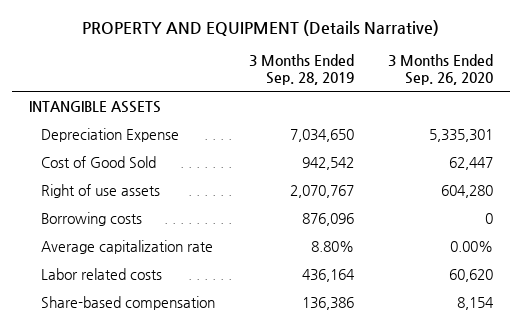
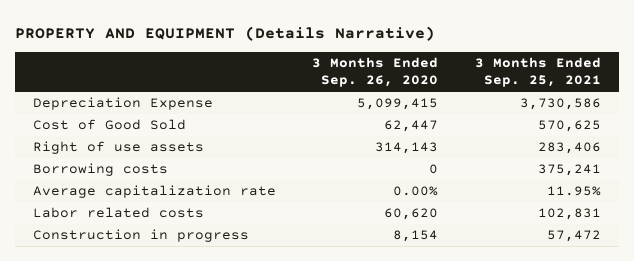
[249,53,355,85] 3 Months Ended Sep. 28, 2019 -> none
none -> [474,57,601,88] 3 Months Ended Sep. 25, 2021
[28,100,161,113] INTANGIBLE ASSETS -> none
[429,128,494,142] 5,335,301 -> [357,98,439,111] 5,099,415
[441,184,494,198] 604,280 -> [375,142,439,155] 314,143
[40,295,215,310] Share-based compensation -> [33,229,250,243] Construction in progress

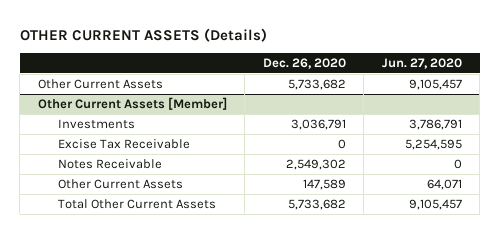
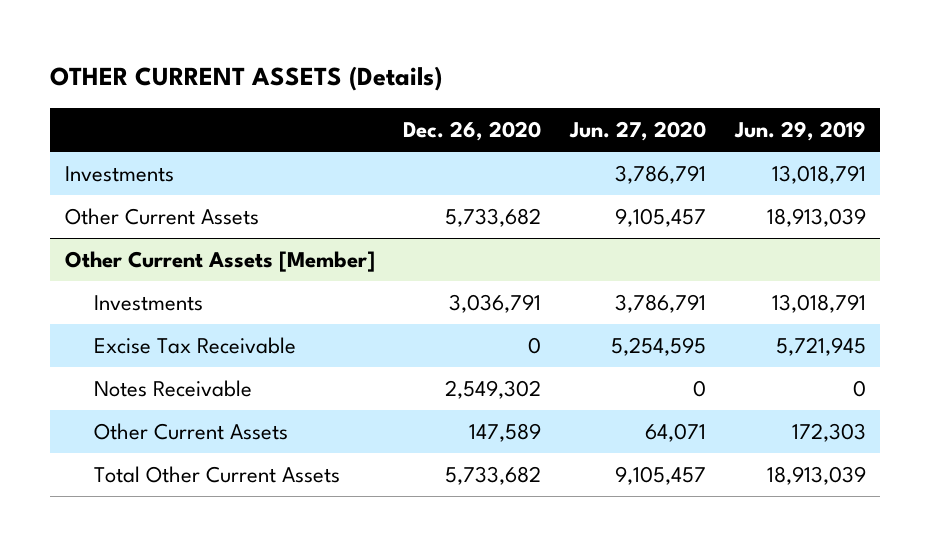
none -> [733,120,866,141] Jun. 29, 2019
none -> [64,166,174,183] Investments

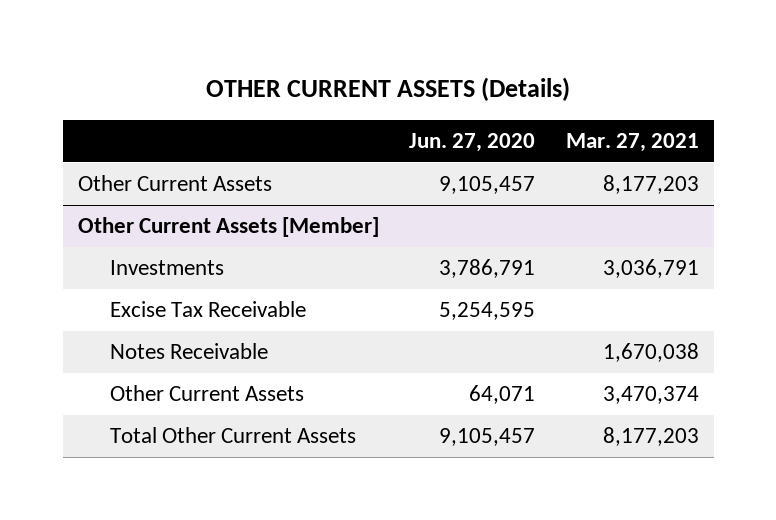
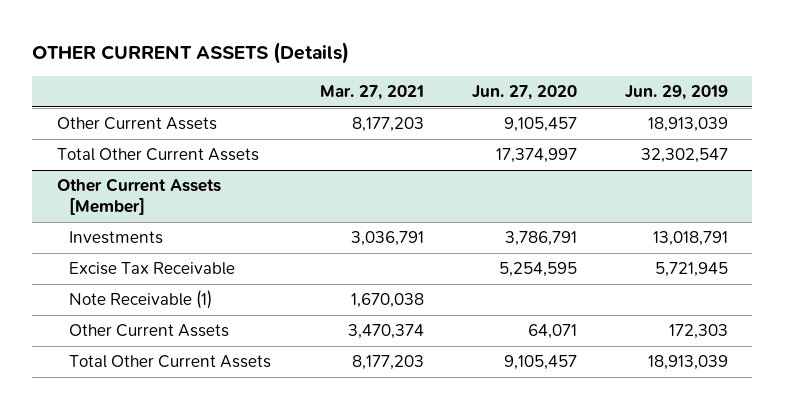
none -> [625,85,729,101] Jun. 29, 2019
none -> [56,148,259,162] Total Other Current Assets
[109,343,268,360] Notes Receivable -> [69,290,213,310] Note Receivable (1)

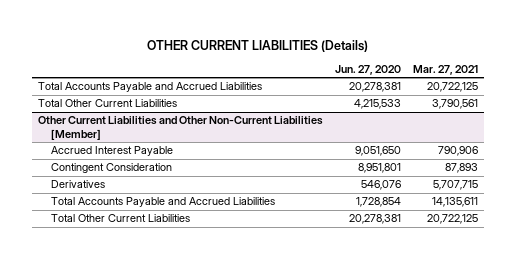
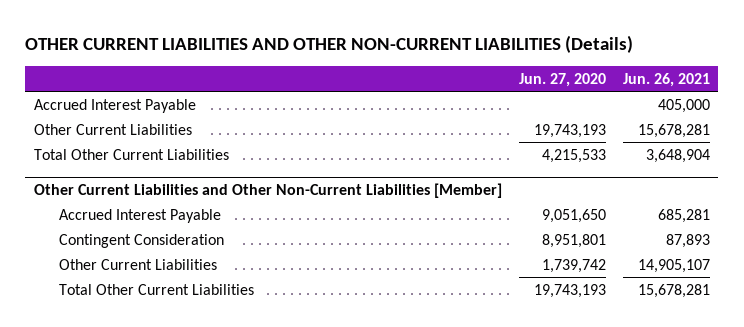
[147,39,369,52] OTHER CURRENT LIABILITIES (Details) -> [25,35,634,54] OTHER CURRENT LIABILITIES AND OTHER NON-CURRENT LIABILITIES (Details)
[412,64,478,75] Mar. 27, 2021 -> none
none -> [622,72,710,87] Jun. 26, 2021
[38,82,263,93] Total Accounts Payable and Accrued Liabilities -> none
none -> [33,98,196,113] Accrued Interest Payable
none -> [33,123,192,135] Other Current Liabilities
[51,180,106,189] Derivatives -> none
[51,197,276,208] Total Accounts Payable and Accrued Liabilities -> none
none -> [58,258,217,270] Other Current Liabilities
[349,214,402,225] 20,278,381 -> [533,283,606,298] 19,743,193

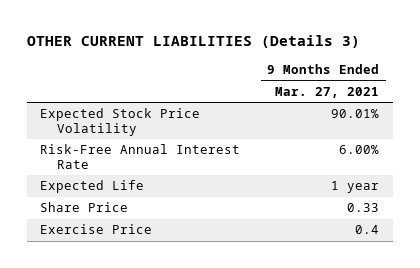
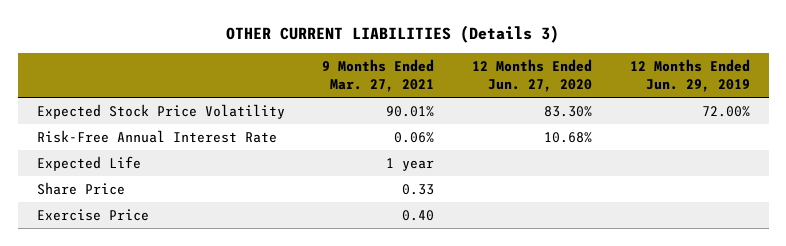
none -> [472,59,593,92] 12 Months Ended Jun. 27, 2020
none -> [629,59,750,92] 12 Months Ended Jun. 29, 2019
[339,145,380,155] 6.00% -> [394,132,435,144] 0.06%
[355,225,380,235] 0.4 -> [402,210,435,222] 0.40

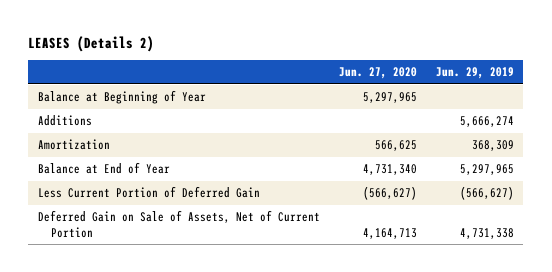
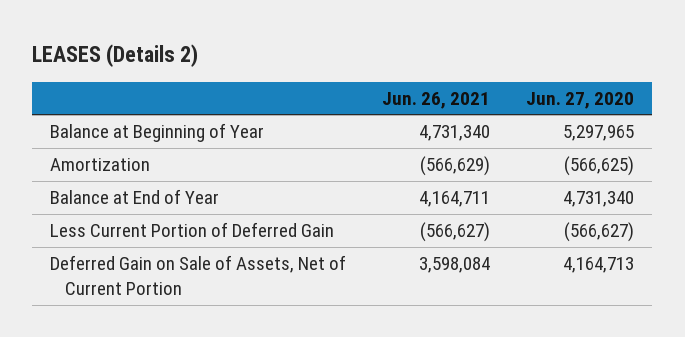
[435,67,514,80] Jun. 29, 2019 -> none
none -> [382,91,491,109] Jun. 26, 2021
[37,115,92,127] Additions -> none
[374,140,417,152] 566,625 -> [564,156,635,177] (566,625)

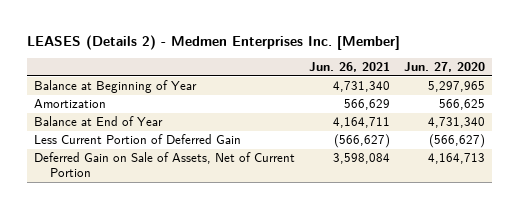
[32,44,199,68] LEASES (Details 2) -> [26,34,400,50] LEASES (Details 2) - Medmen Enterprises Inc. [Member]
[420,156,491,177] (566,629) -> [344,99,391,111] 566,629
[564,156,635,177] (566,625) -> [439,99,486,111] 566,625

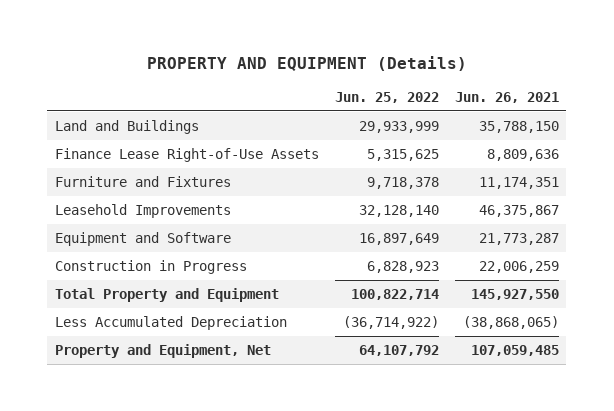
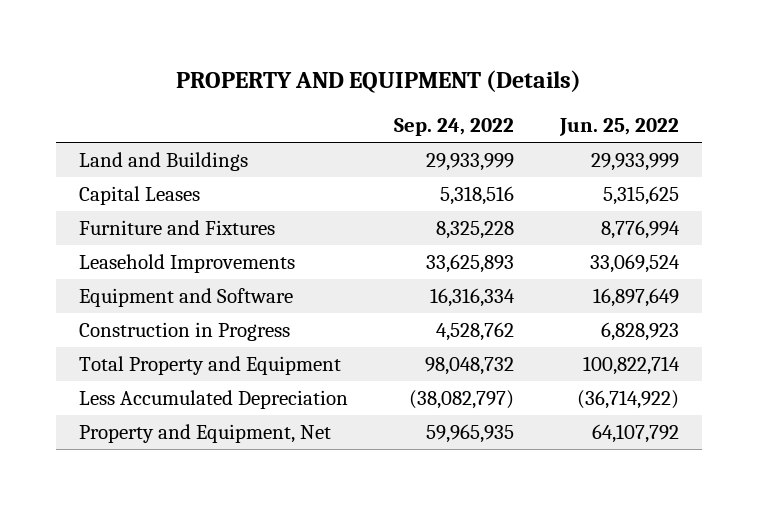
[454,92,559,104] Jun. 26, 2021 -> none
none -> [394,118,515,137] Sep. 24, 2022
[55,147,320,162] Finance Lease Right-of-Use Assets -> [79,185,201,205] Capital Leases
[366,176,439,189] 9,718,378 -> [601,219,681,239] 8,776,994
[358,204,439,217] 32,128,140 -> [590,253,681,273] 33,069,524

